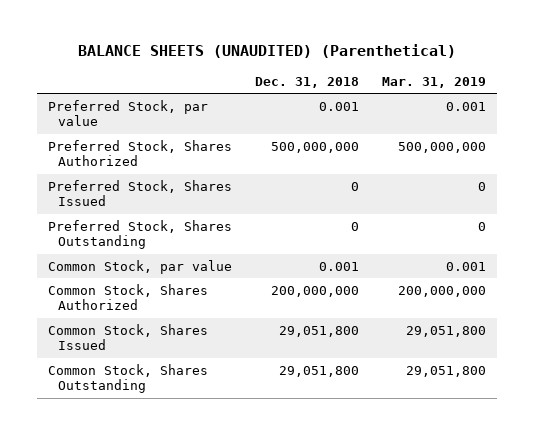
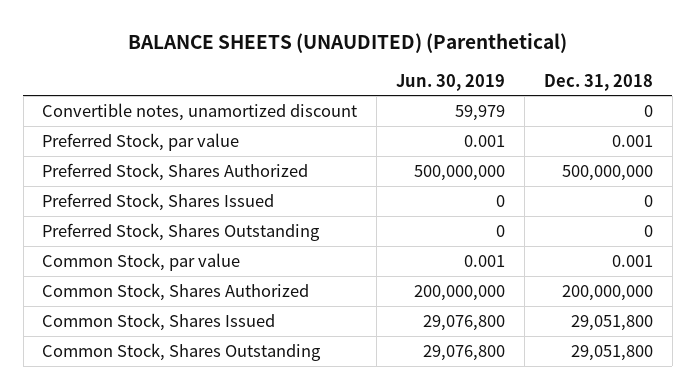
[381,76,486,88] Mar. 31, 2019 -> none
none -> [396,73,506,91] Jun. 30, 2019
none -> [42,102,358,121] Convertible notes, unamortized discount

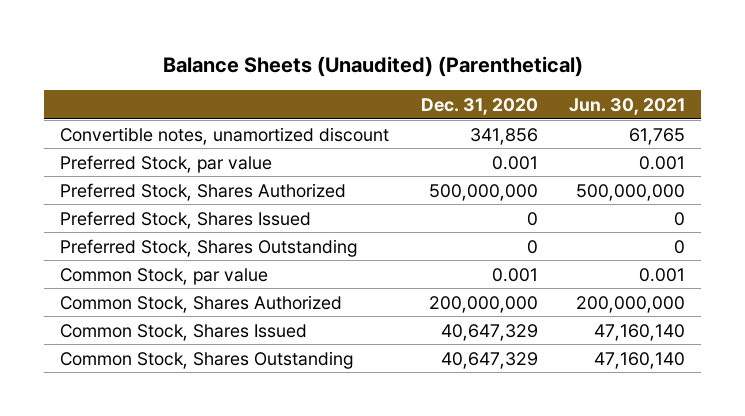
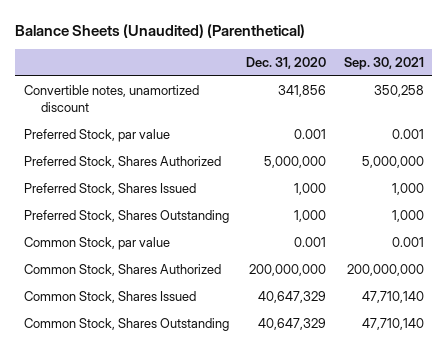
[568,97,685,115] Jun. 30, 2021 -> none
none -> [343,56,424,70] Sep. 30, 2021
[428,183,538,201] 500,000,000 -> [264,156,327,169] 5,000,000
[526,211,538,226] 0 -> [294,183,327,196] 1,000
[526,239,538,254] 0 -> [294,210,327,223] 1,000

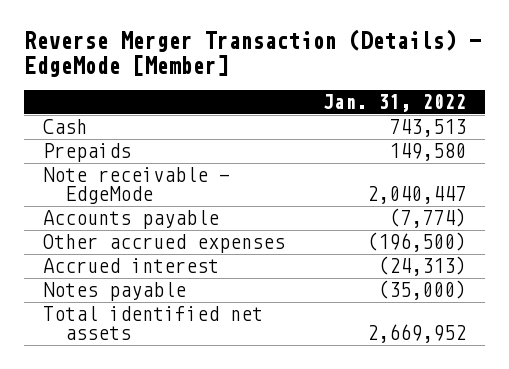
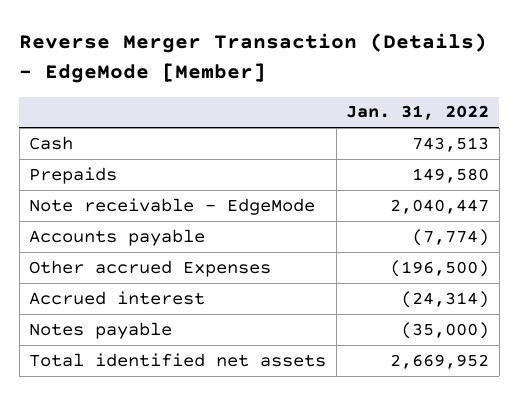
[42,234,285,254] Other accrued expenses -> [29,259,272,277] Other accrued Expenses
[377,256,466,277] (24,313) -> [401,290,490,308] (24,314)

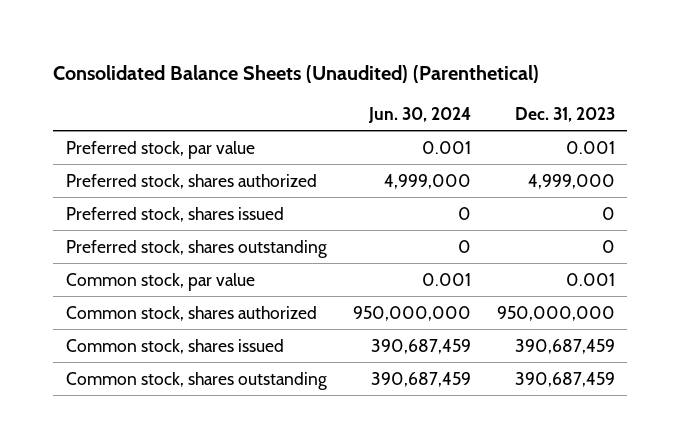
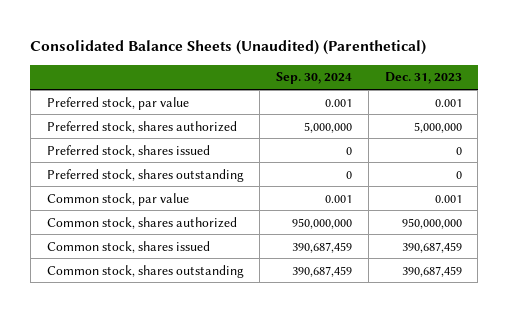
[367,106,471,123] Jun. 30, 2024 -> none
none -> [276,72,353,85] Sep. 30, 2024
[527,173,615,189] 4,999,000 -> [413,121,462,133] 5,000,000

